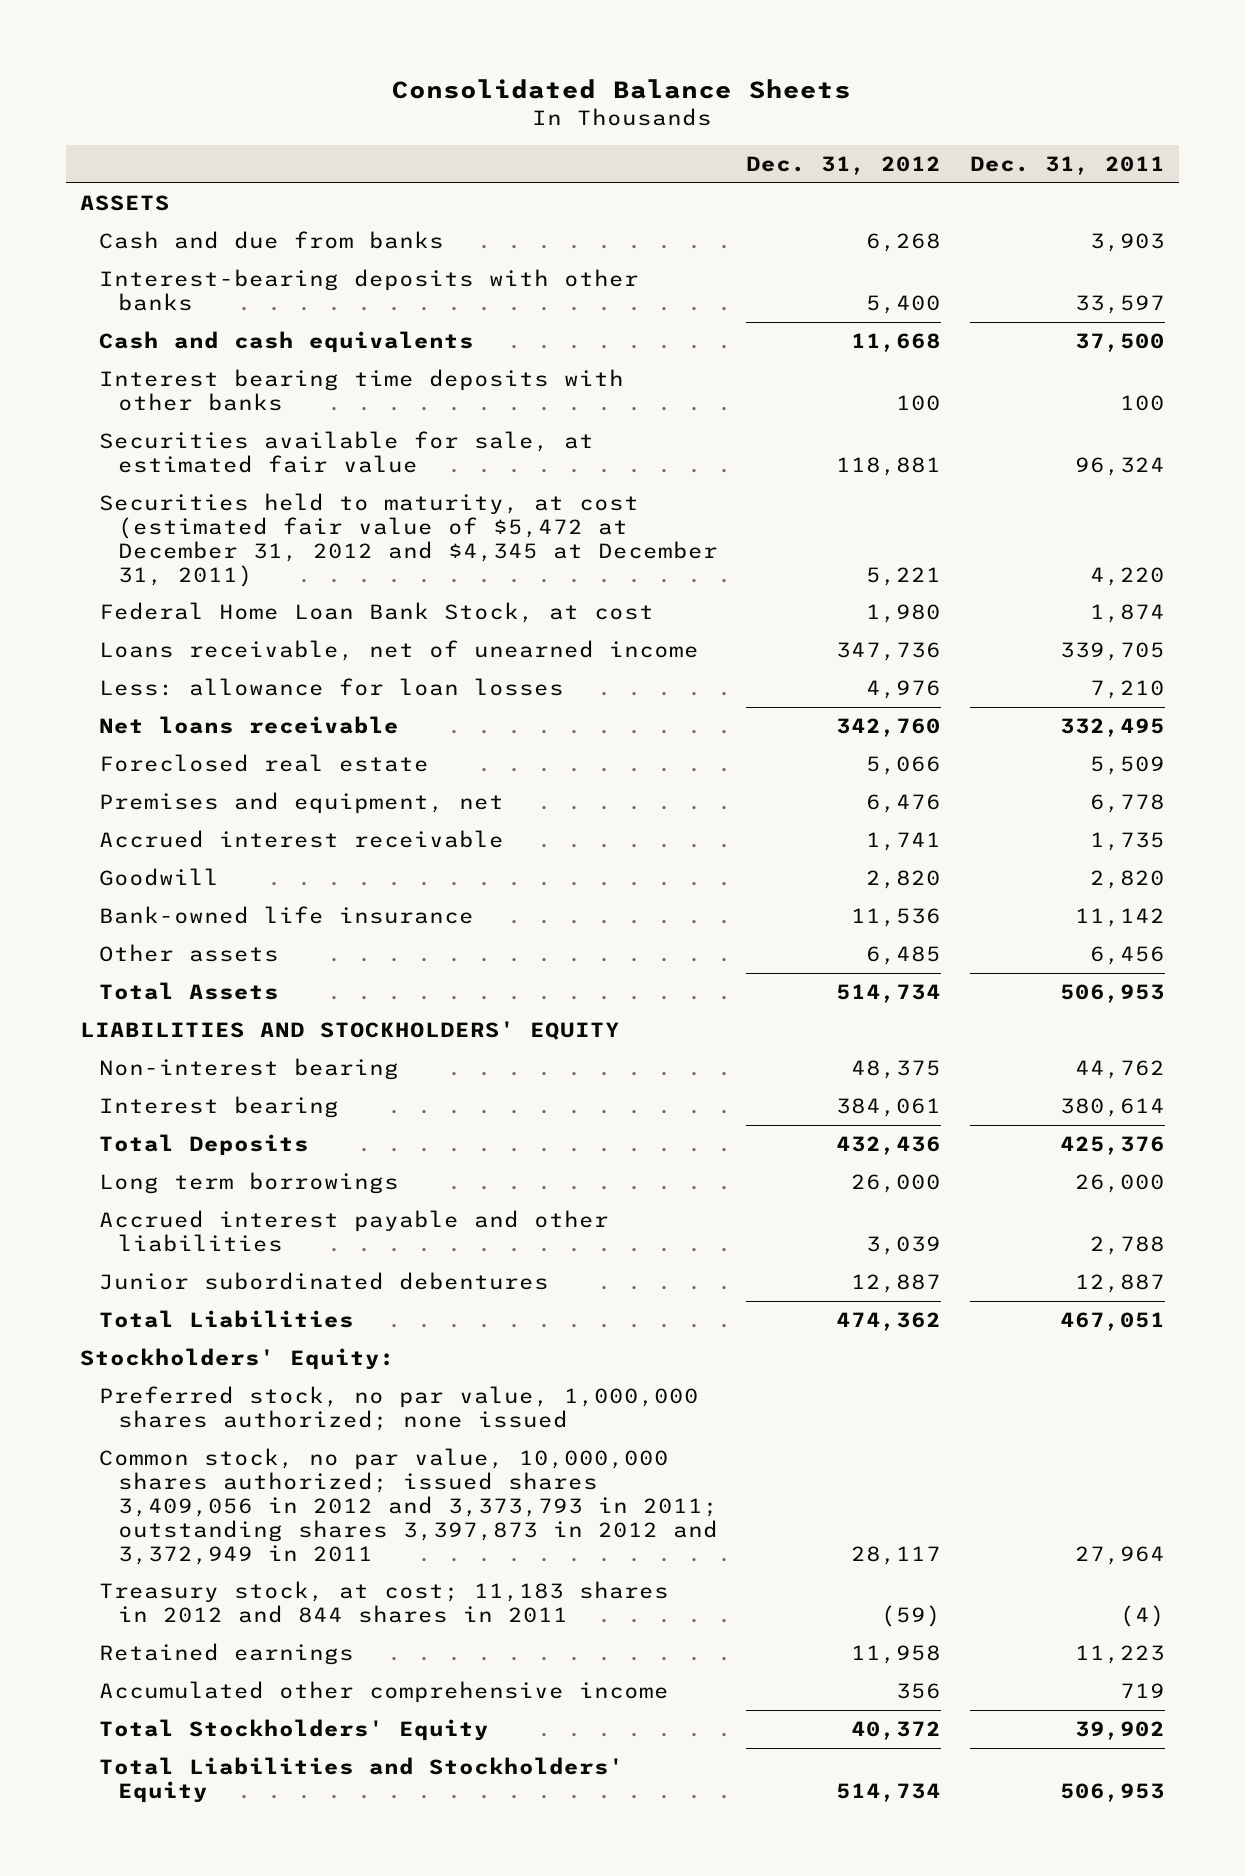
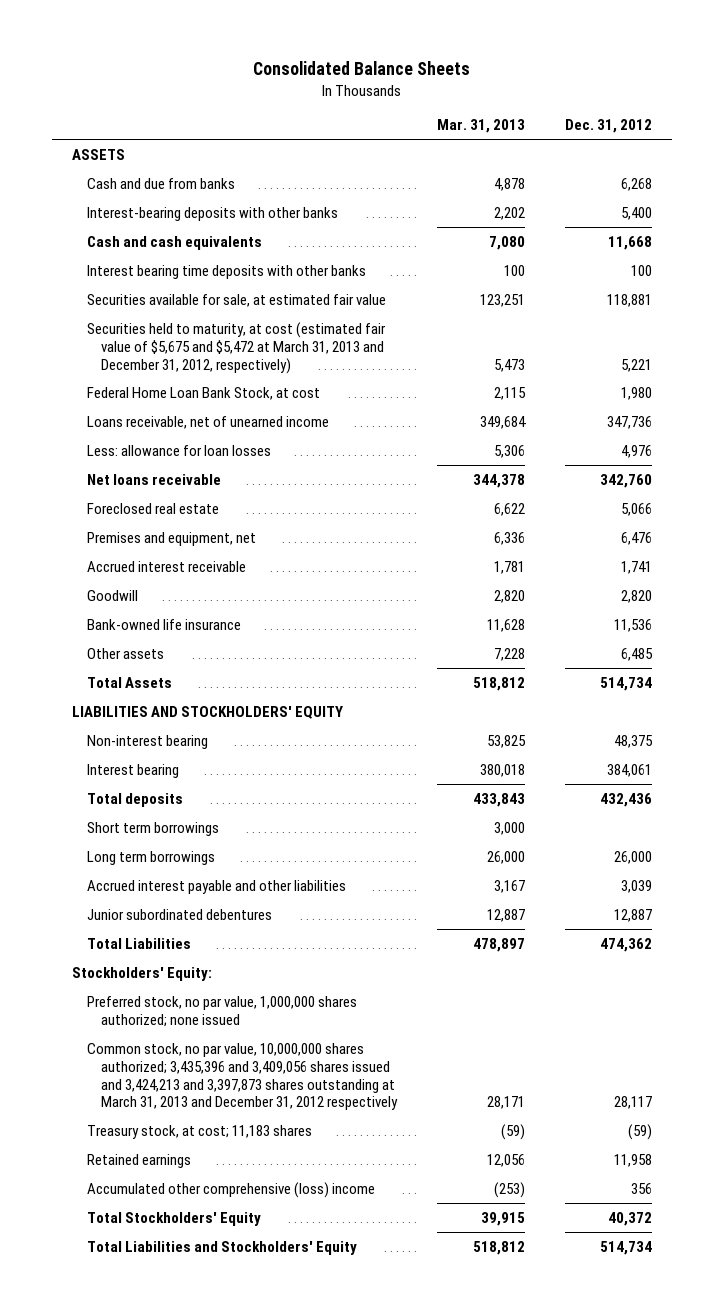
[969,156,1165,176] Dec. 31, 2011 -> none
none -> [437,119,526,134] Mar. 31, 2013
[99,492,719,587] Securities held to maturity, at cost (estimated fair value of $5,472 at December 31, 2012 and $4,345 at December 31, 2011) -> [86,321,386,374] Securities held to maturity, at cost (estimated fair value of $5,675 and $5,472 at March 31, 2013 and December 31, 2012, respectively)
[99,1133,310,1156] Total Deposits -> [86,792,183,807] Total deposits
none -> [86,821,219,836] Short term borrowings
[99,1447,719,1565] Common stock, no par value, 10,000,000 shares authorized; issued shares 3,409,056 in 2012 and 3,373,793 in 2011; outstanding shares 3,397,873 in 2012 and 3,372,949 in 2011 -> [86,1042,399,1111] Common stock, no par value, 10,000,000 shares authorized; 3,435,396 and 3,409,056 shares issued and 3,424,213 and 3,397,873 shares outstanding at March 31, 2013 and December 31, 2012 respectively
[99,1580,670,1623] Treasury stock, at cost; 11,183 shares in 2012 and 844 shares in 2011 -> [86,1124,312,1139] Treasury stock, at cost; 11,183 shares
[99,1680,670,1703] Accumulated other comprehensive income -> [86,1181,375,1198] Accumulated other comprehensive (loss) income

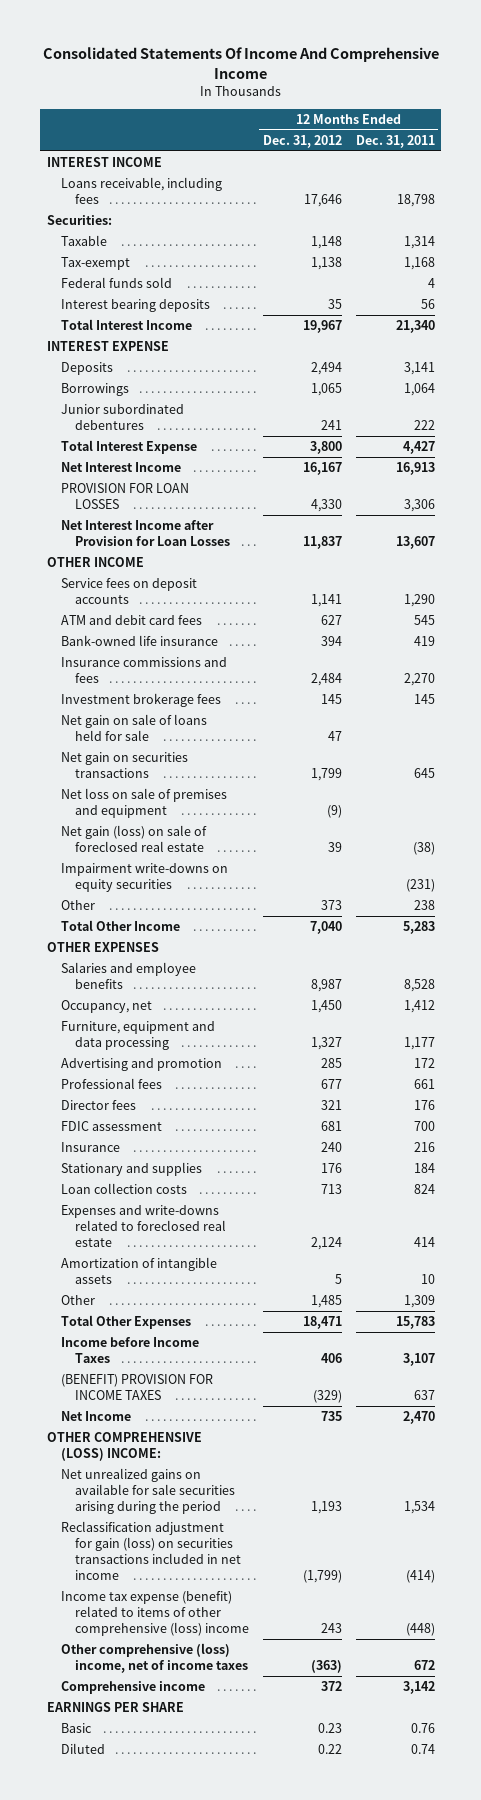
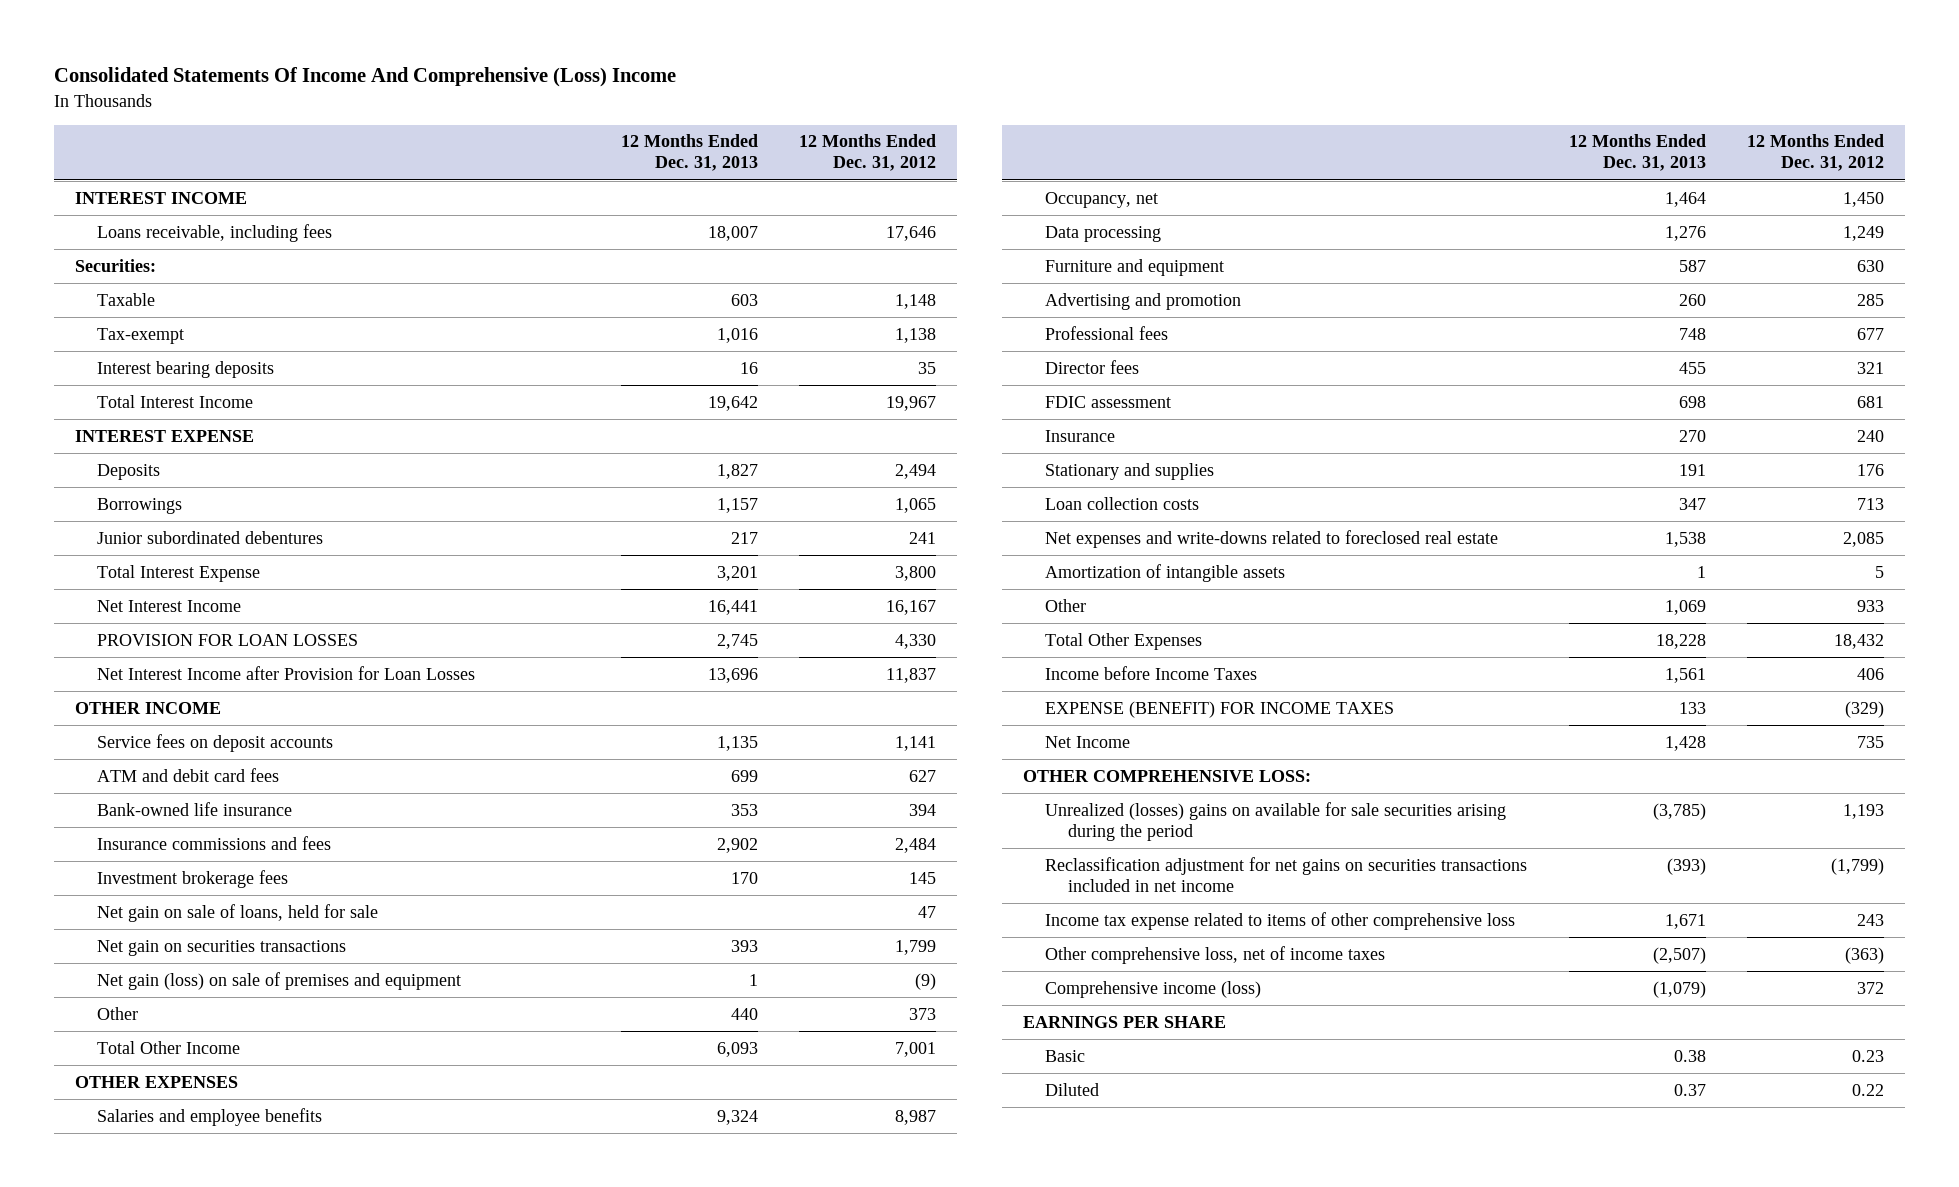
[42,47,439,80] Consolidated Statements Of Income And Comprehensive Income -> [54,67,677,88] Consolidated Statements Of Income And Comprehensive (Loss) Income
[355,134,435,148] Dec. 31, 2011 -> none
none -> [620,134,758,172] 12 Months Ended Dec. 31, 2013
[60,277,172,289] Federal funds sold -> none
[60,714,207,742] Net gain on sale of loans held for sale -> [97,903,379,922] Net gain on sale of loans, held for sale
[60,825,207,853] Net gain (loss) on sale of foreclosed real estate -> none
[60,863,228,893] Impairment write-downs on equity securities -> none
[60,788,227,819] Net loss on sale of premises and equipment -> [97,971,462,990] Net gain (loss) on sale of premises and equipment
[309,921,342,935] 7,040 -> [895,1041,937,1057] 7,001
none -> [1045,225,1162,242] Data processing
[60,1021,215,1051] Furniture, equipment and data processing -> [1045,258,1225,276] Furniture and equipment
[310,1037,342,1051] 1,327 -> [1857,259,1885,272] 630
[60,1205,227,1248] Expenses and write-downs related to foreclosed real estate -> [1045,529,1499,548] Net expenses and write-downs related to foreclosed real estate
[310,1237,342,1251] 2,124 -> [1843,531,1885,547] 2,085
[310,1295,342,1309] 1,485 -> [1857,599,1885,612] 933
[302,1316,342,1330] 18,471 -> [1834,633,1885,649] 18,432
[60,1374,213,1401] (BENEFIT) PROVISION FOR INCOME TAXES -> [1045,700,1395,718] EXPENSE (BENEFIT) FOR INCOME TAXES
[46,1432,202,1462] OTHER COMPREHENSIVE (LOSS) INCOME: -> [1022,769,1311,782] OTHER COMPREHENSIVE LOSS:
[60,1468,236,1515] Net unrealized gains on available for sale securities arising during the period -> [1045,801,1507,841] Unrealized (losses) gains on available for sale securities arising during the period
[60,1521,242,1581] Reclassification adjustment for gain (loss) on securities transactions included in net income -> [1045,856,1528,892] Reclassification adjustment for net gains on securities transactions included in net income
[60,1591,250,1637] Income tax expense (benefit) related to items of other comprehensive (loss) income -> [1045,911,1516,930] Income tax expense related to items of other comprehensive loss
[60,1643,249,1674] Other comprehensive (loss) income, net of income taxes -> [1045,945,1386,964] Other comprehensive loss, net of income taxes
[60,1681,205,1695] Comprehensive income -> [1045,980,1262,998] Comprehensive income (loss)

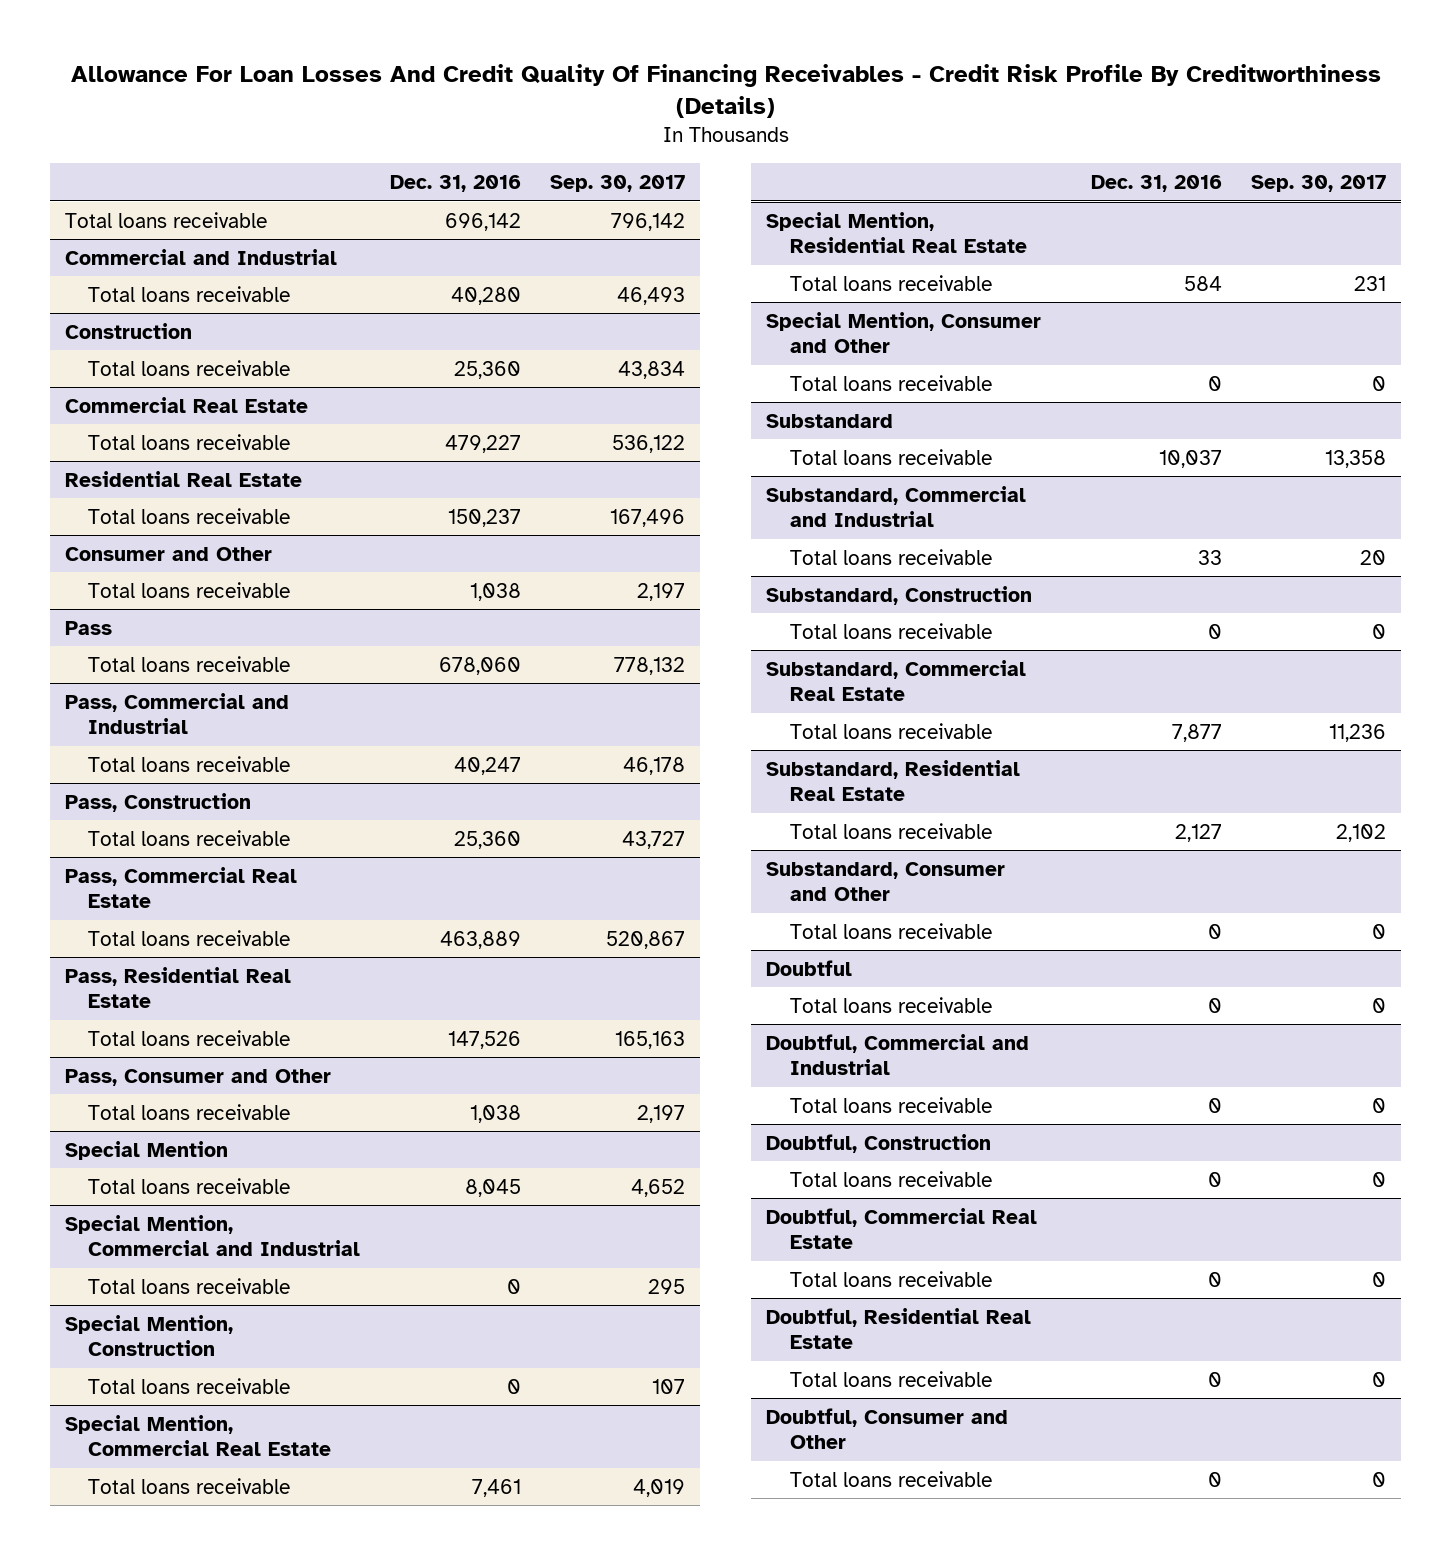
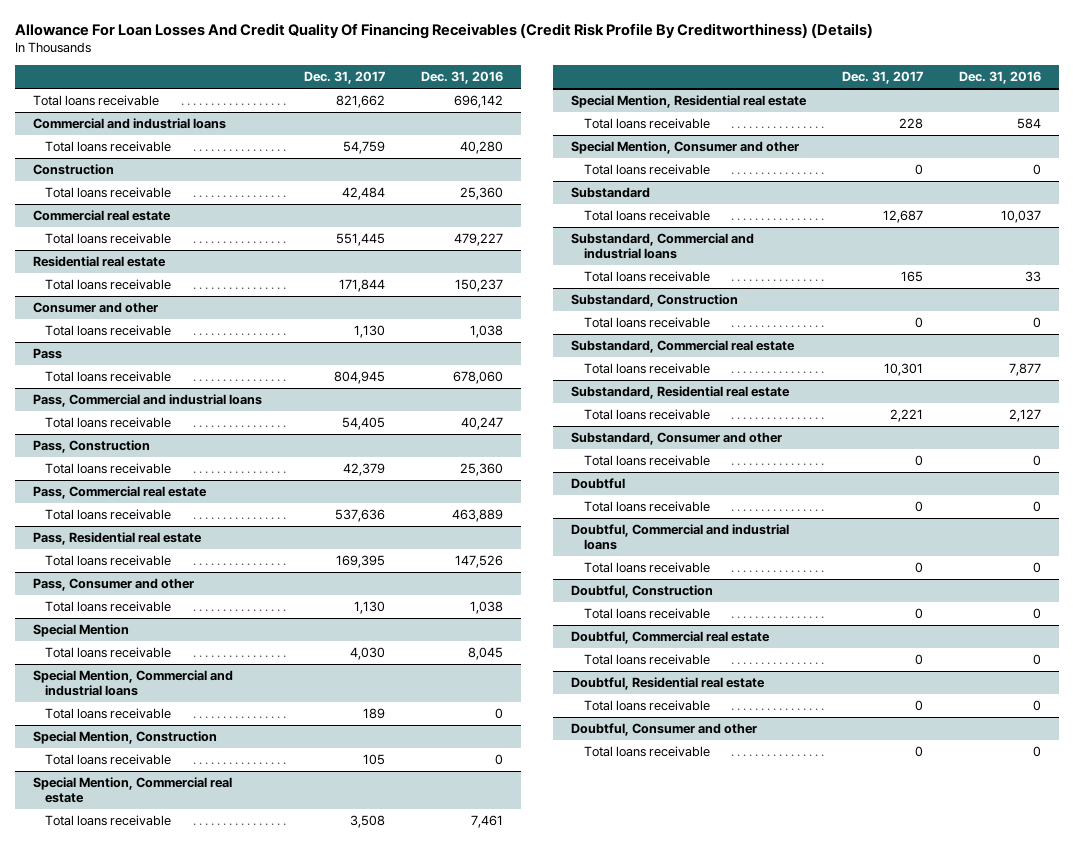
[70,64,1381,119] Allowance For Loan Losses And Credit Quality Of Financing Receivables - Credit Risk Profile By Creditworthiness (Details) -> [14,22,873,39] Allowance For Loan Losses And Credit Quality Of Financing Receivables (Credit Risk Profile By Creditworthiness) (Details)
[549,174,685,192] Sep. 30, 2017 -> none
none -> [303,71,385,85] Dec. 31, 2017
[64,248,337,265] Commercial and Industrial -> [32,118,226,130] Commercial and industrial loans
[64,396,308,413] Commercial Real Estate -> [32,210,171,222] Commercial real estate
[64,470,302,487] Residential Real Estate -> [32,256,166,268] Residential real estate
[64,546,272,561] Consumer and Other -> [32,302,158,314] Consumer and other
[64,692,289,734] Pass, Commercial and Industrial -> [32,394,262,408] Pass, Commercial and industrial loans
[64,866,297,908] Pass, Commercial Real Estate -> [32,486,207,500] Pass, Commercial real estate
[64,966,291,1008] Pass, Residential Real Estate -> [32,532,202,546] Pass, Residential real estate
[64,1068,331,1086] Pass, Consumer and Other -> [32,578,194,592] Pass, Consumer and other
[64,1214,361,1256] Special Mention, Commercial and Industrial -> [32,670,233,697] Special Mention, Commercial and industrial loans
[64,1414,332,1456] Special Mention, Commercial Real Estate -> [32,777,232,804] Special Mention, Commercial real estate
[766,211,1027,253] Special Mention, Residential Real Estate -> [570,95,807,109] Special Mention, Residential real estate
[766,311,1042,353] Special Mention, Consumer and Other -> [570,141,799,155] Special Mention, Consumer and other
[766,485,1027,527] Substandard, Commercial and Industrial -> [570,233,754,260] Substandard, Commercial and industrial loans
[766,659,1027,701] Substandard, Commercial Real Estate -> [570,340,795,354] Substandard, Commercial real estate
[766,759,1021,801] Substandard, Residential Real Estate -> [570,386,790,400] Substandard, Residential real estate
[766,861,1006,901] Substandard, Consumer and Other -> [570,432,782,446] Substandard, Consumer and other
[766,1033,1030,1075] Doubtful, Commercial and Industrial -> [570,524,789,551] Doubtful, Commercial and industrial loans
[766,1207,1038,1249] Doubtful, Commercial Real Estate -> [570,631,770,645] Doubtful, Commercial real estate
[766,1307,1032,1349] Doubtful, Residential Real Estate -> [570,677,765,691] Doubtful, Residential real estate
[766,1407,1009,1449] Doubtful, Consumer and Other -> [570,723,757,737] Doubtful, Consumer and other

